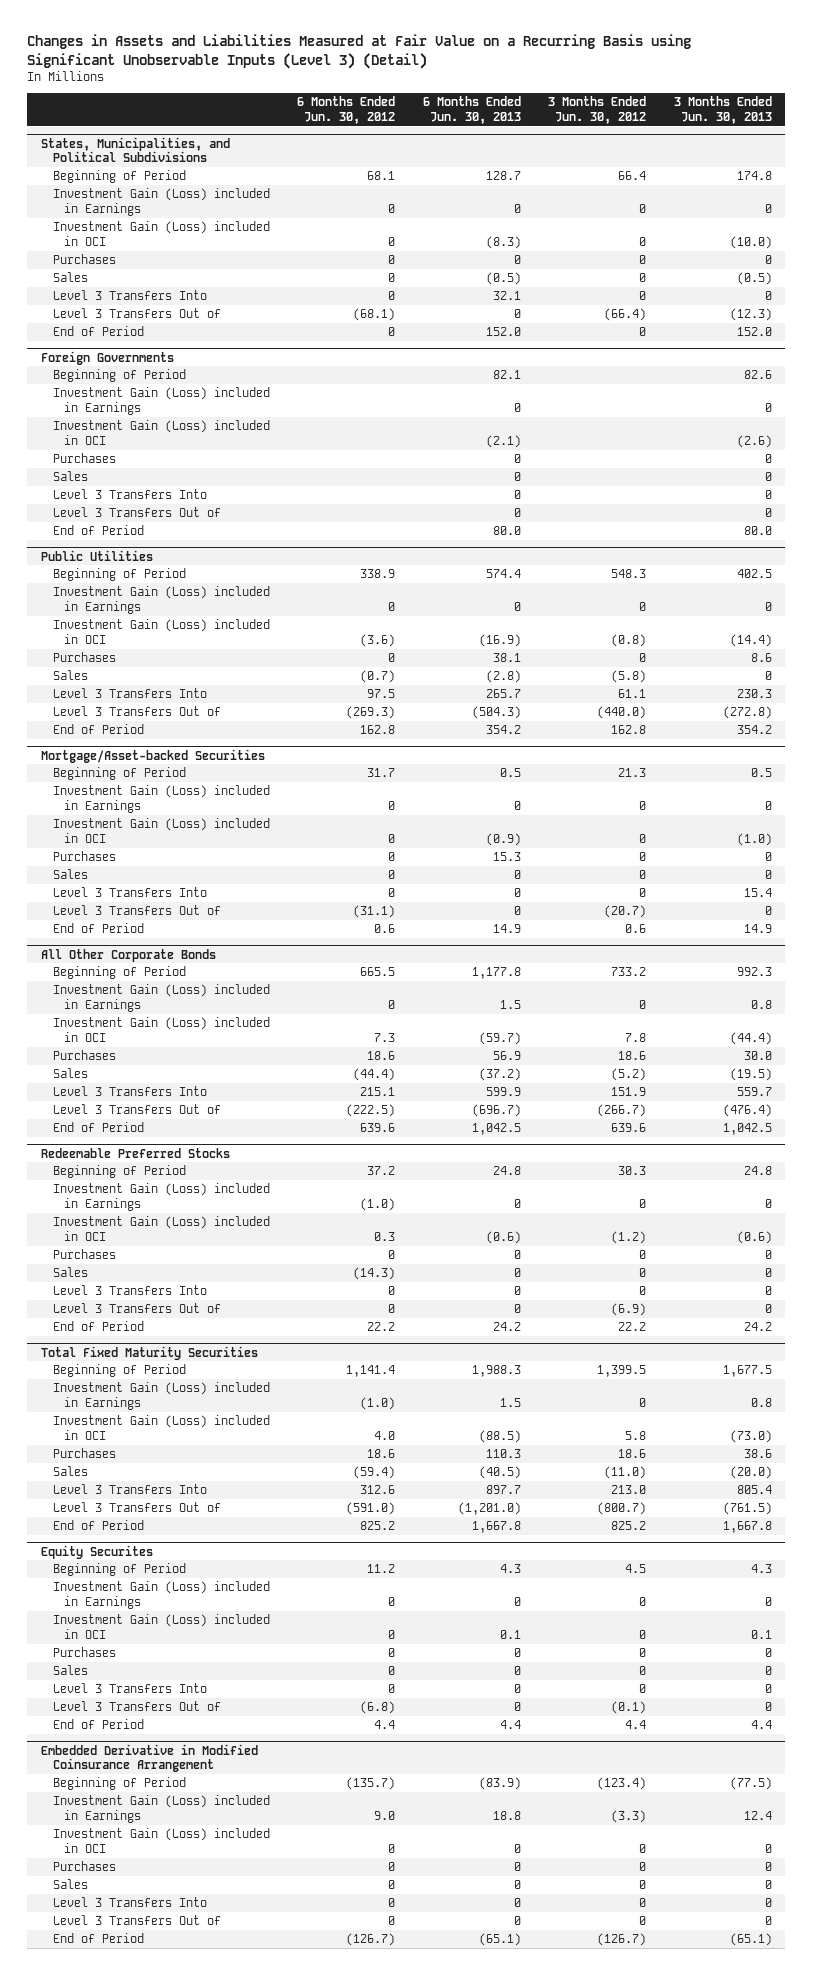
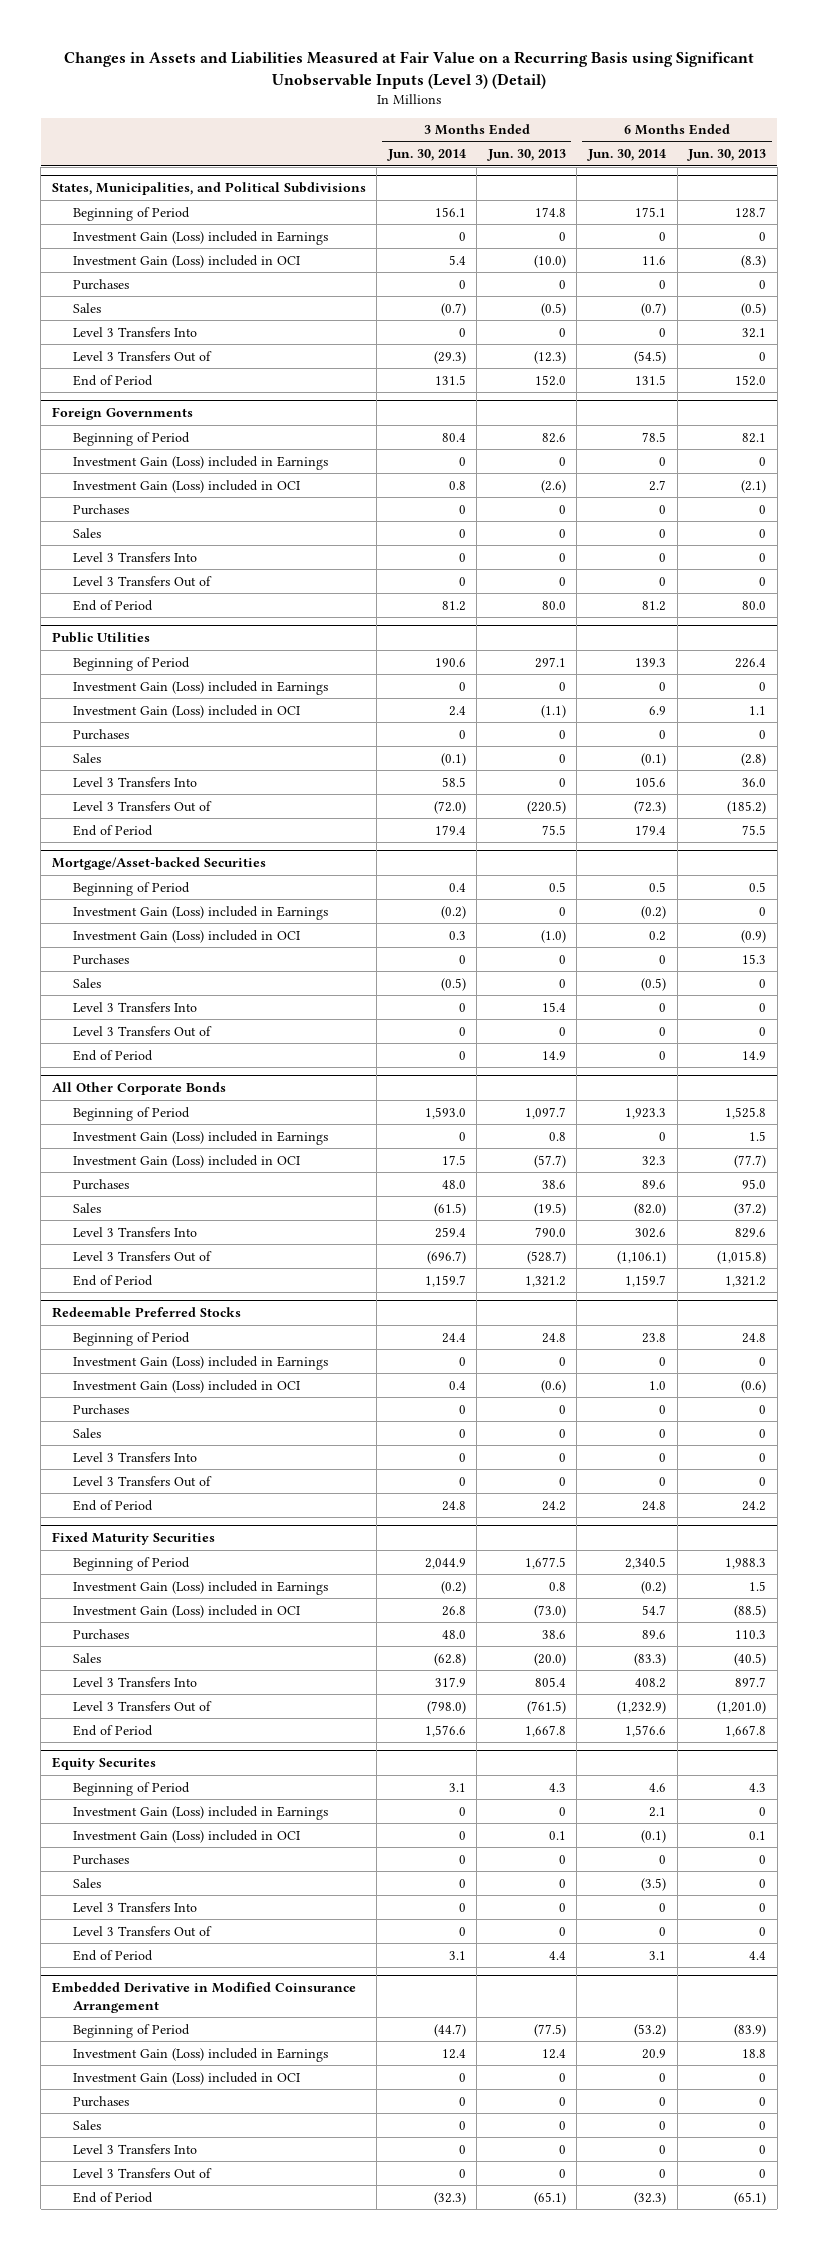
[297,96,396,125] 6 Months Ended Jun. 30, 2012 -> none
[548,96,647,125] 3 Months Ended Jun. 30, 2012 -> none
none -> [386,149,466,162] Jun. 30, 2014
none -> [586,149,666,162] Jun. 30, 2014
[485,569,521,579] 574.4 -> [735,657,767,668] 226.4
[736,569,772,579] 402.5 -> [534,656,566,668] 297.1
[478,633,521,647] (16.9) -> [749,705,767,715] 1.1
[729,633,772,647] (14.4) -> [540,704,566,718] (1.1)
[492,653,521,663] 38.1 -> [759,729,767,739] 0
[750,653,772,663] 8.6 -> [558,729,566,739] 0
[485,689,521,699] 265.7 -> [742,777,767,787] 36.0
[736,689,772,699] 230.3 -> [558,777,566,787] 0
[471,706,521,720] (504.3) -> [727,800,767,814] (185.2)
[722,706,772,720] (272.8) -> [526,800,566,814] (220.5)
[485,725,521,735] 354.2 -> [742,824,767,835] 75.5
[736,725,772,735] 354.2 -> [541,824,566,835] 75.5
[471,967,521,980] 1,177.8 -> [725,1106,767,1119] 1,525.8
[736,967,772,977] 992.3 -> [524,1106,566,1119] 1,097.7
[478,1031,521,1045] (59.7) -> [734,1154,767,1168] (77.7)
[729,1031,772,1045] (44.4) -> [533,1154,566,1168] (57.7)
[492,1051,521,1061] 56.9 -> [742,1178,767,1189] 95.0
[743,1051,772,1061] 30.0 -> [541,1179,566,1189] 38.6
[485,1087,521,1097] 599.9 -> [735,1227,767,1238] 829.6
[736,1087,772,1097] 559.7 -> [534,1226,566,1237] 790.0
[471,1104,521,1118] (696.7) -> [717,1250,767,1264] (1,015.8)
[722,1104,772,1118] (476.4) -> [526,1250,566,1264] (528.7)
[471,1123,521,1136] 1,042.5 -> [725,1275,767,1287] 1,321.2
[722,1123,772,1136] 1,042.5 -> [524,1275,566,1287] 1,321.2
[41,1345,259,1360] Total Fixed Maturity Securities -> [51,1532,215,1546] Fixed Maturity Securities

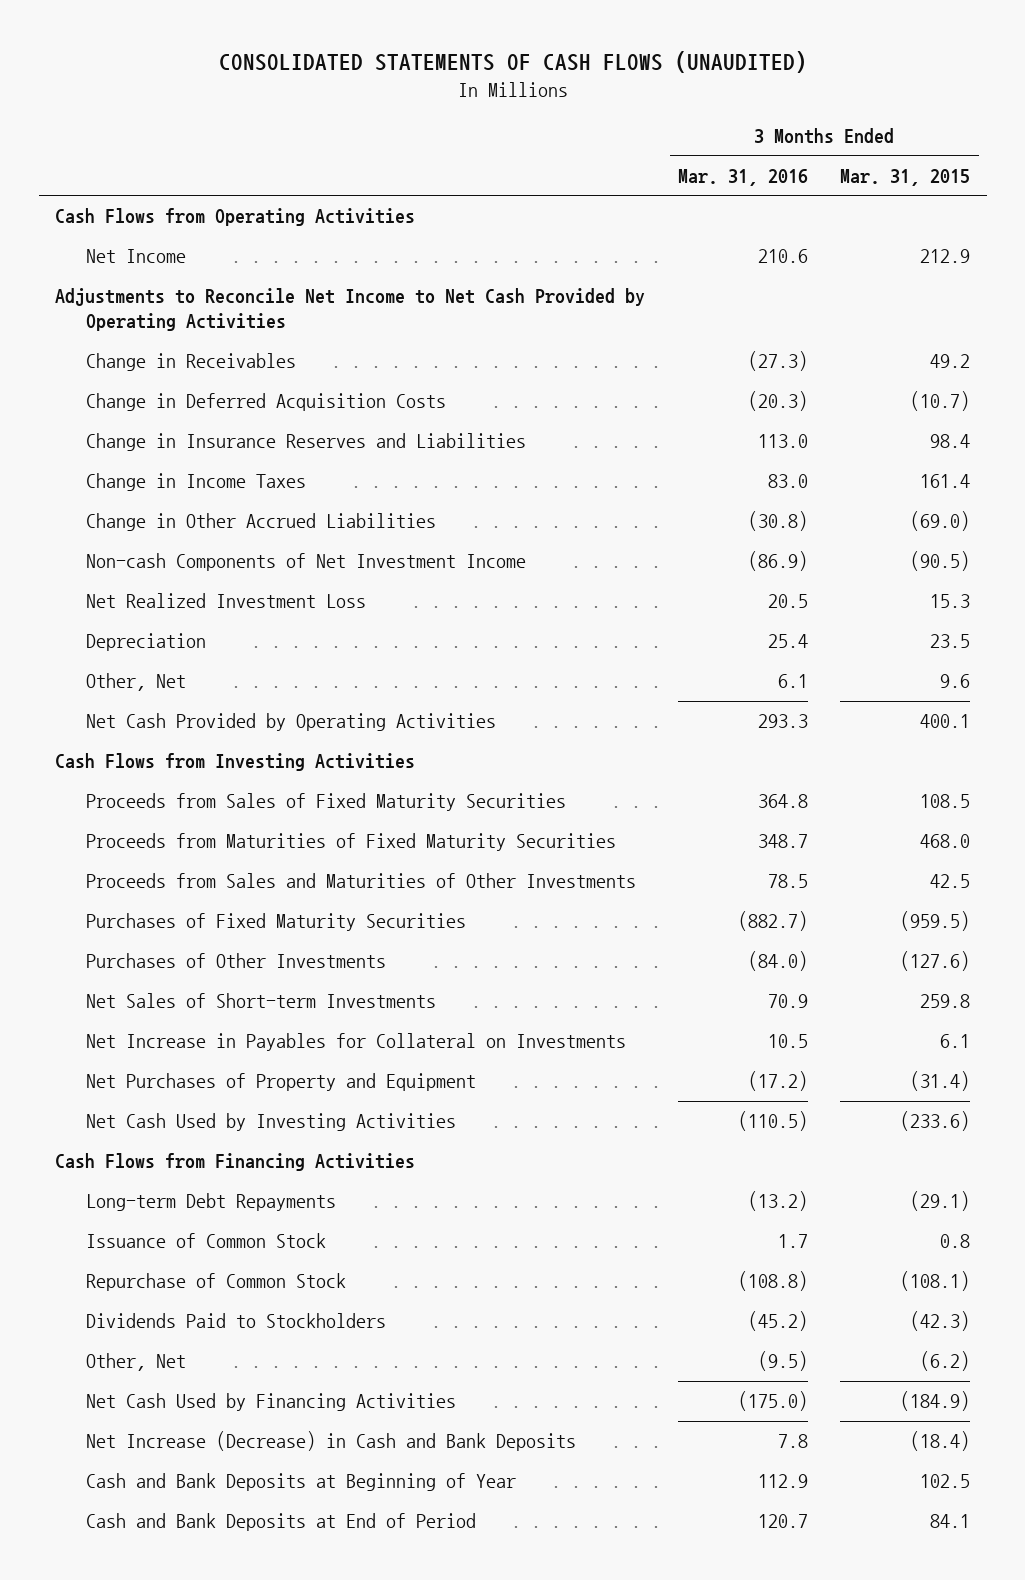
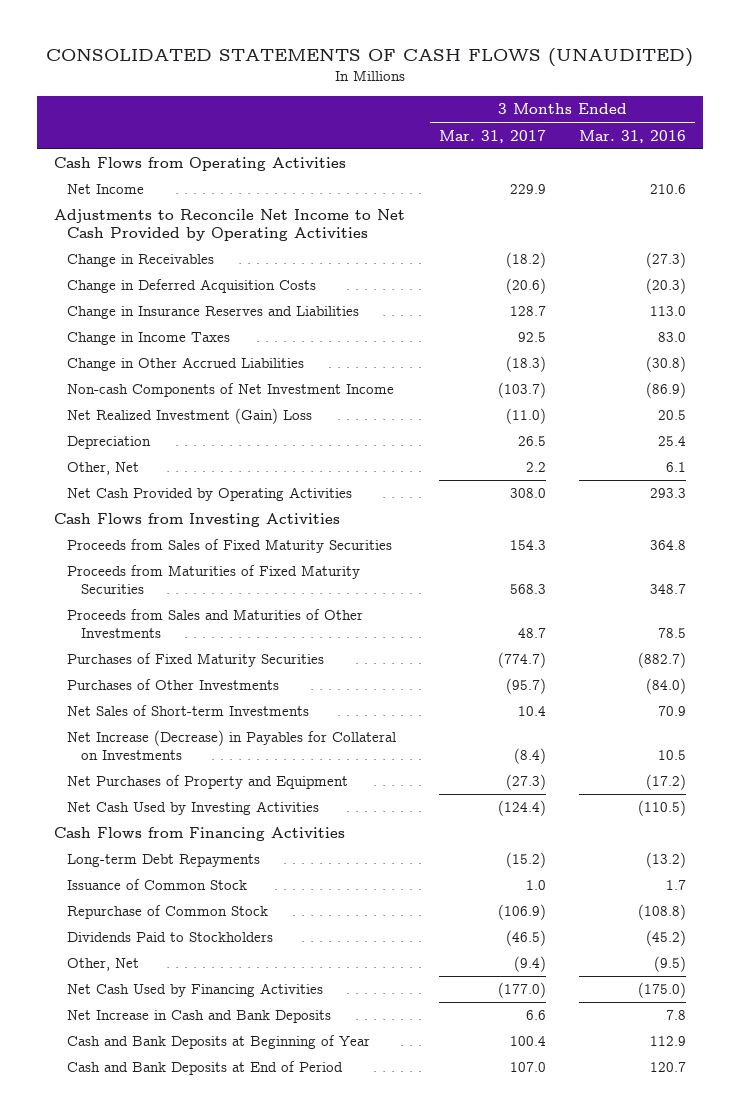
[840,168,971,186] Mar. 31, 2015 -> none
none -> [438,129,546,143] Mar. 31, 2017
[86,593,367,609] Net Realized Investment Loss -> [67,408,313,425] Net Realized Investment (Gain) Loss
[86,1033,627,1052] Net Increase in Payables for Collateral on Investments -> [67,730,397,760] Net Increase (Decrease) in Payables for Collateral on Investments
[86,1431,577,1452] Net Increase (Decrease) in Cash and Bank Deposits -> [67,1010,332,1024] Net Increase in Cash and Bank Deposits

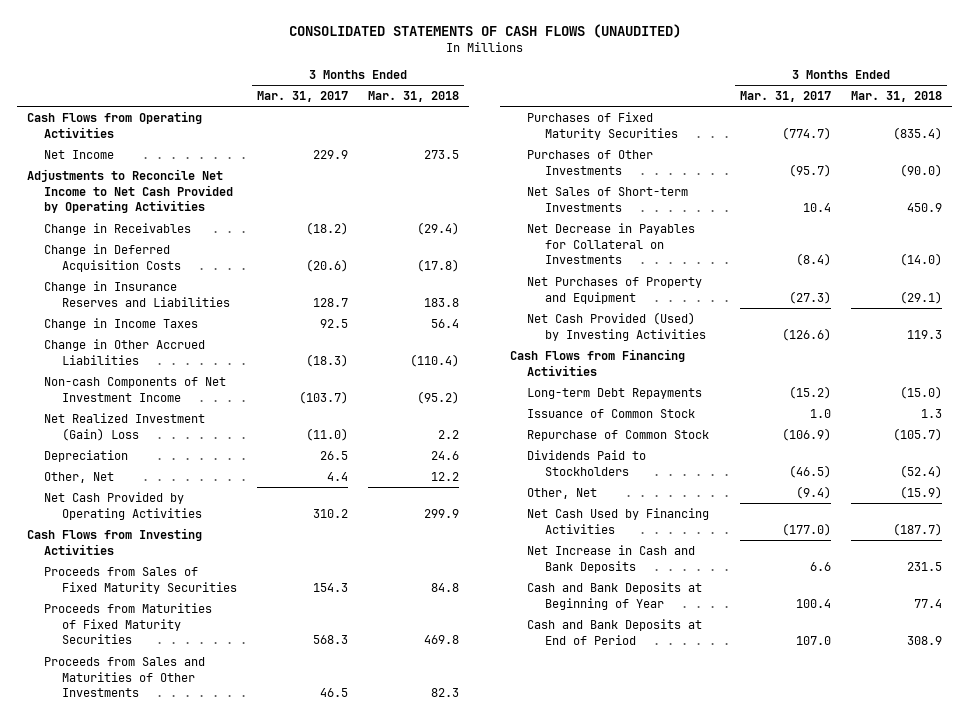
[579,129,687,143] Mar. 31, 2016 -> none
none -> [368,91,460,103] Mar. 31, 2018
[525,462,546,473] 2.2 -> [327,471,349,481] 4.4
[509,488,546,499] 308.0 -> [313,508,349,518] 310.2
[517,627,546,638] 48.7 -> [320,688,349,698] 46.5
[67,730,397,760] Net Increase (Decrease) in Payables for Collateral on Investments -> [527,222,696,265] Net Decrease in Payables for Collateral on Investments
[67,801,320,816] Net Cash Used by Investing Activities -> [527,311,706,341] Net Cash Provided (Used) by Investing Activities
[497,800,546,817] (124.4) -> [782,327,832,341] (126.6)

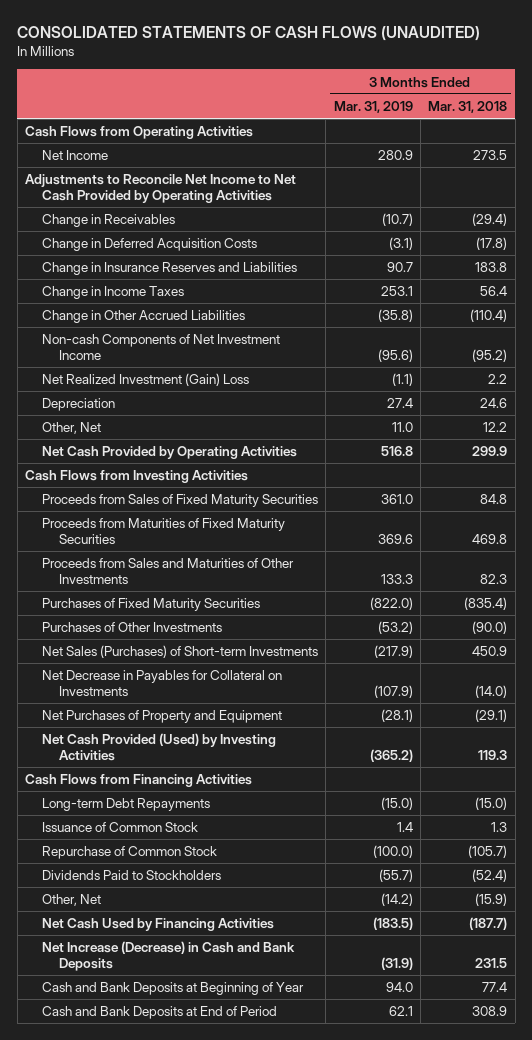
[257,91,349,103] Mar. 31, 2017 -> none
none -> [333,101,413,114] Mar. 31, 2019
[527,186,689,212] Net Sales of Short-term Investments -> [41,645,318,659] Net Sales (Purchases) of Short-term Investments
[527,544,696,573] Net Increase in Cash and Bank Deposits -> [41,941,295,971] Net Increase (Decrease) in Cash and Bank Deposits

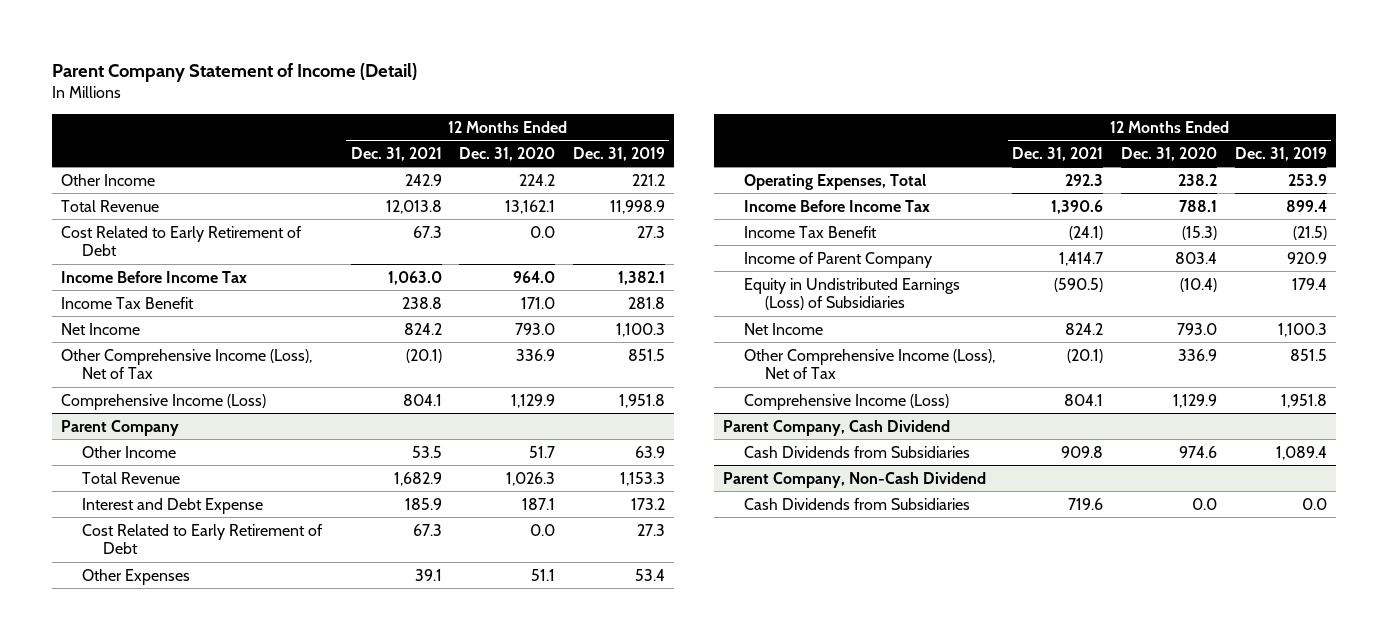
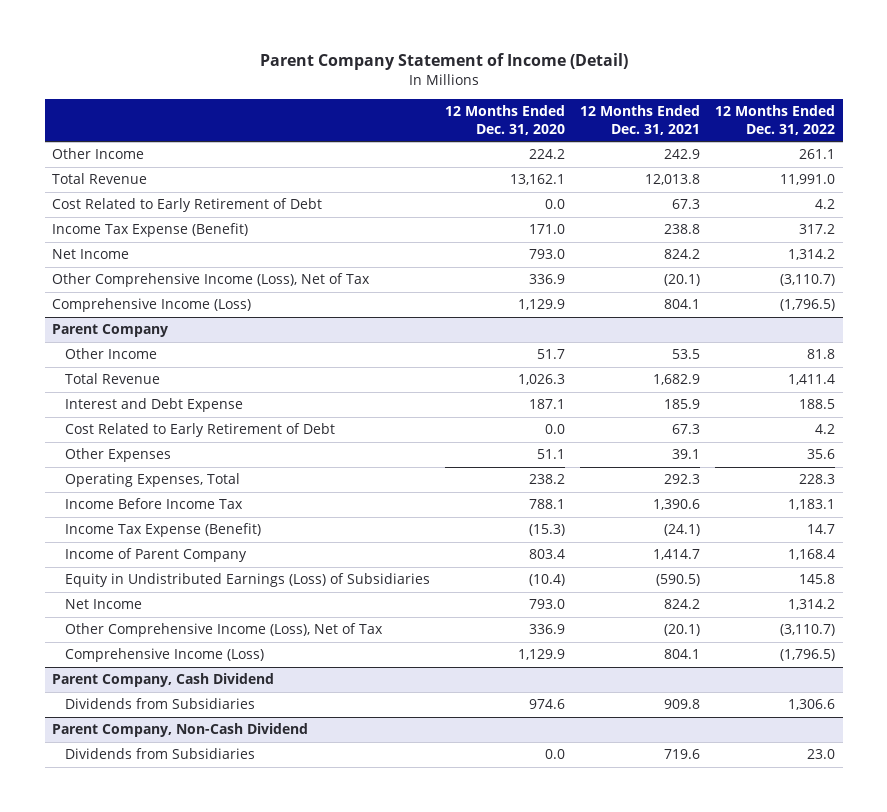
[573,146,666,161] Dec. 31, 2019 -> none
none -> [715,104,836,135] 12 Months Ended Dec. 31, 2022
[60,270,247,283] Income Before Income Tax -> none
[60,296,194,309] Income Tax Benefit -> [52,223,249,238] Income Tax Expense (Benefit)
[743,225,877,238] Income Tax Benefit -> [64,523,261,538] Income Tax Expense (Benefit)
[743,445,970,458] Cash Dividends from Subsidiaries -> [64,698,255,710] Dividends from Subsidiaries
[743,497,970,510] Cash Dividends from Subsidiaries -> [64,748,255,760] Dividends from Subsidiaries

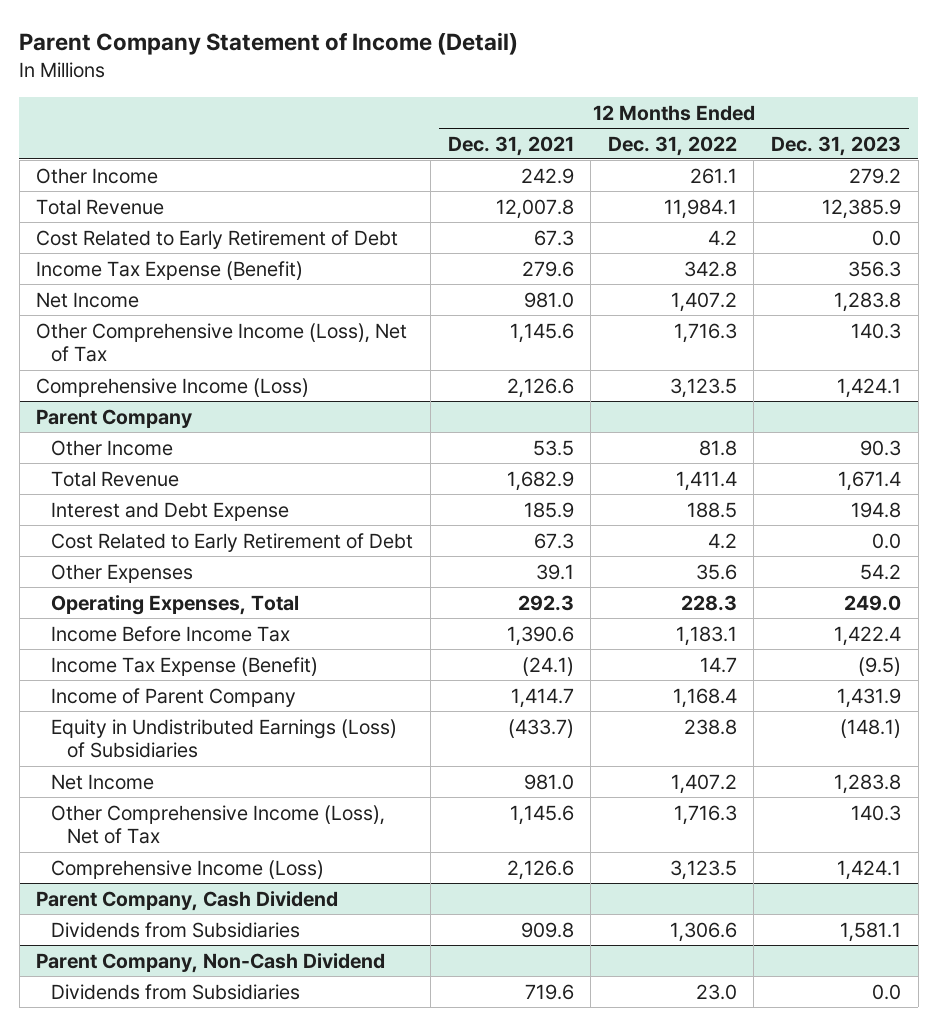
[445,104,566,135] 12 Months Ended Dec. 31, 2020 -> none
none -> [770,135,901,156] Dec. 31, 2023
[645,174,701,186] 12,013.8 -> [495,198,574,219] 12,007.8
[780,174,836,186] 11,991.0 -> [663,198,737,219] 11,984.1
[664,224,701,235] 238.8 -> [521,260,574,277] 279.6
[799,224,836,235] 317.2 -> [683,260,737,277] 342.8
[664,249,701,260] 824.2 -> [523,291,574,308] 981.0
[788,249,836,261] 1,314.2 -> [670,291,737,312] 1,407.2
[664,274,701,287] (20.1) -> [509,322,574,343] 1,145.6
[780,274,836,287] (3,110.7) -> [673,322,737,343] 1,716.3
[664,299,701,310] 804.1 -> [506,377,574,398] 2,126.6
[780,299,836,312] (1,796.5) -> [669,377,737,398] 3,123.5
[656,574,701,587] (590.5) -> [507,718,574,738] (433.7)
[799,574,836,585] 145.8 -> [683,718,737,735] 238.8
[664,599,701,610] 824.2 -> [523,773,574,790] 981.0
[788,599,836,611] 1,314.2 -> [670,773,737,794] 1,407.2
[664,624,701,637] (20.1) -> [509,804,574,825] 1,145.6
[780,624,836,637] (3,110.7) -> [673,804,737,825] 1,716.3
[664,649,701,660] 804.1 -> [506,859,574,880] 2,126.6
[780,649,836,662] (1,796.5) -> [669,859,737,880] 3,123.5

